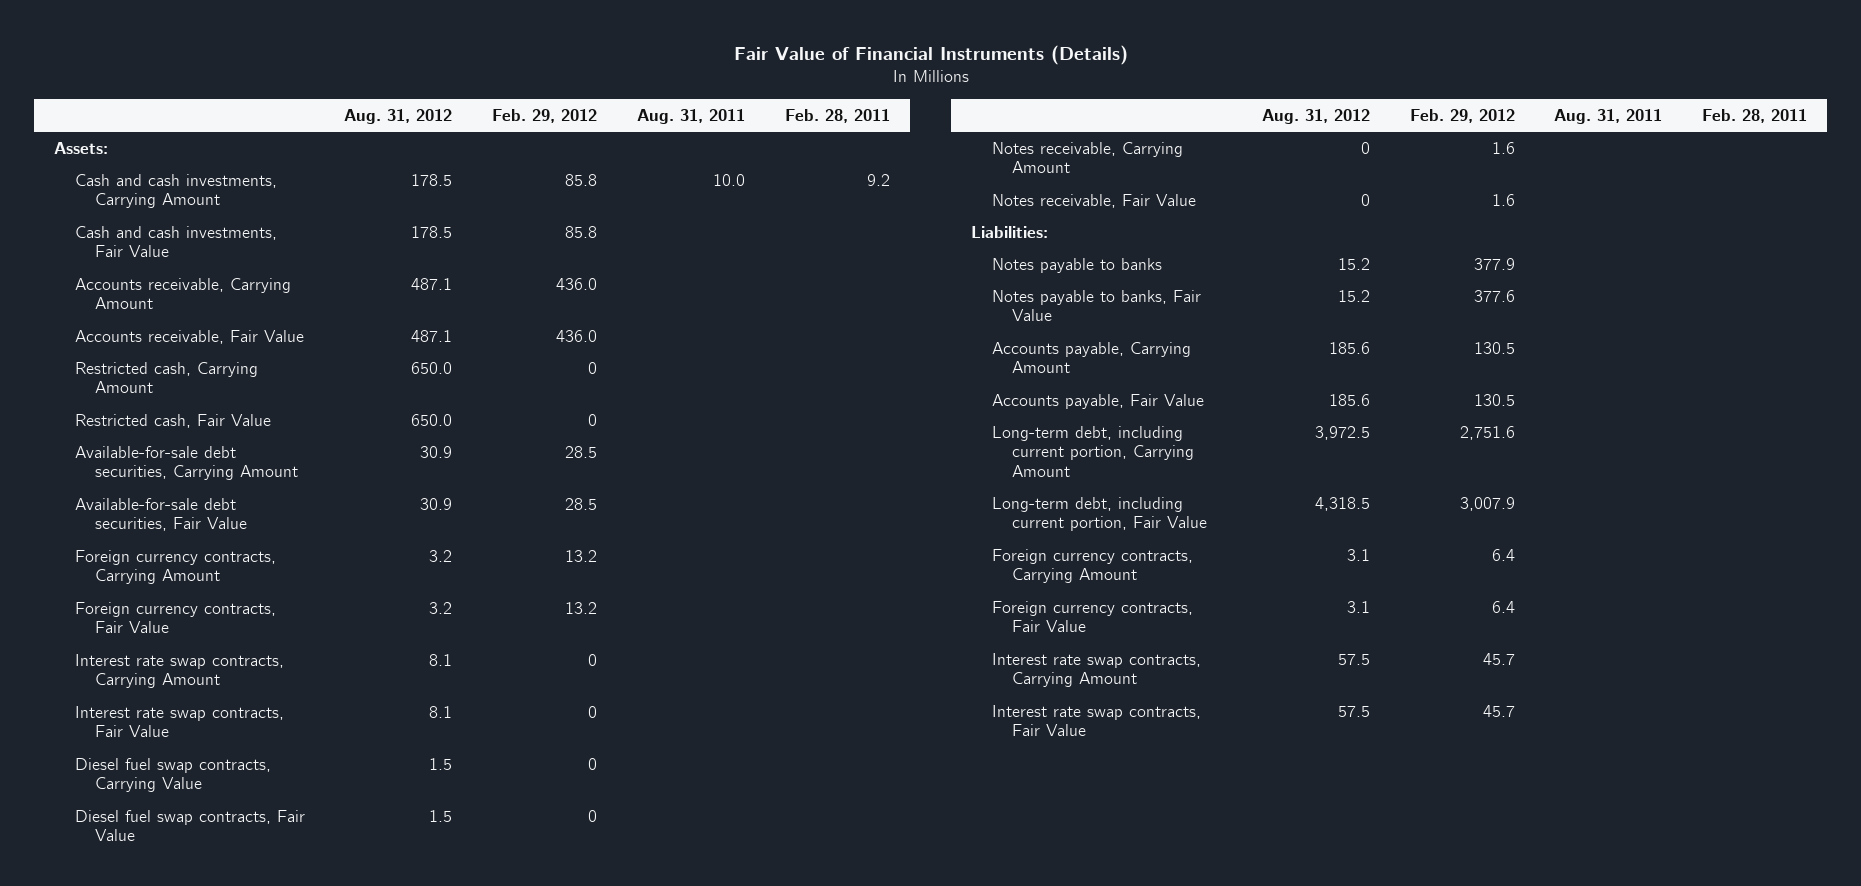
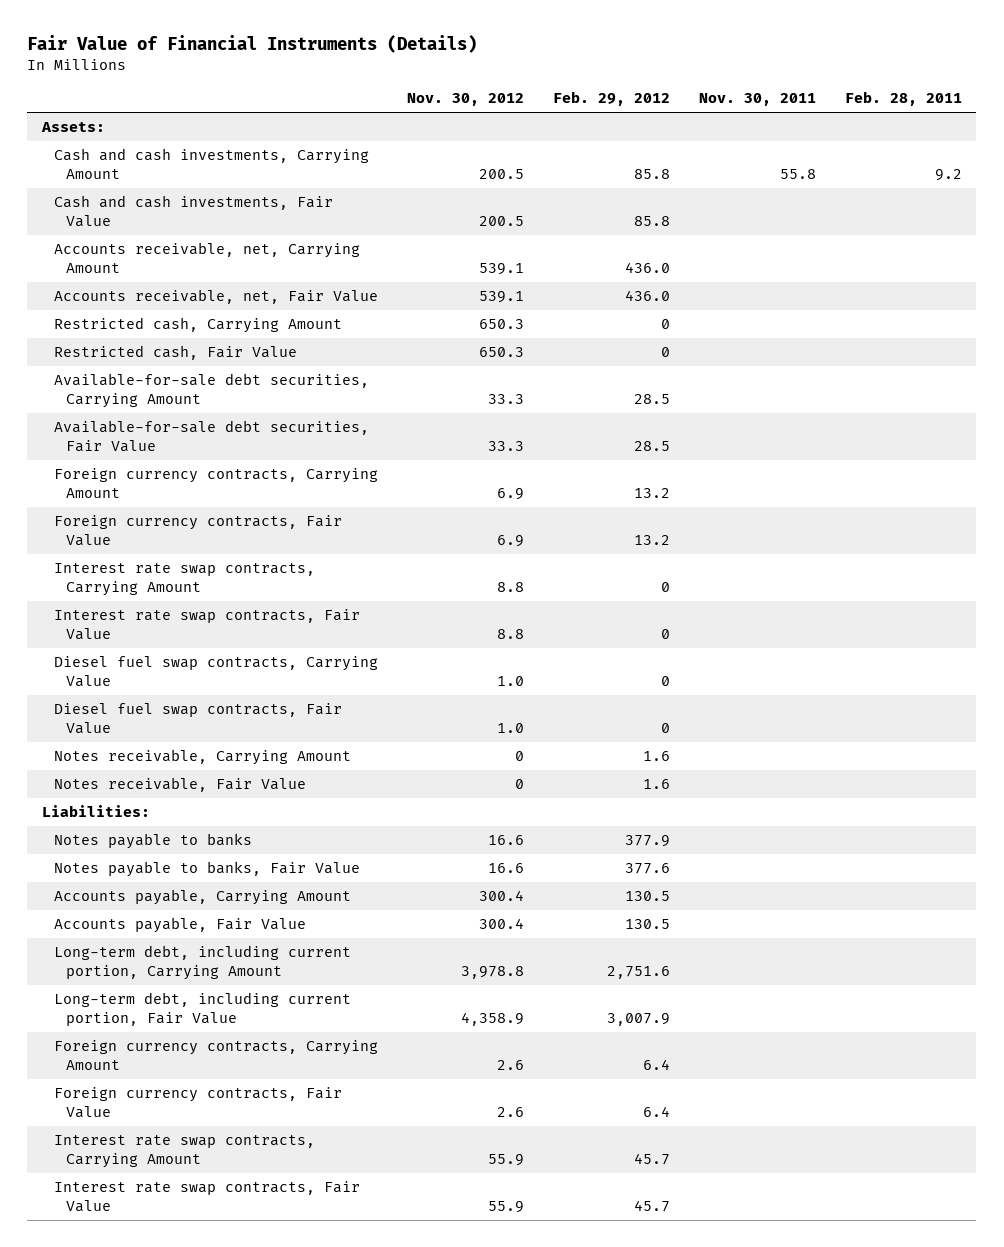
[344,108,453,124] Aug. 31, 2012 -> none
[637,108,746,124] Aug. 31, 2011 -> none
none -> [407,93,525,107] Nov. 30, 2012
none -> [699,93,817,107] Nov. 30, 2011
[74,277,291,310] Accounts receivable, Carrying Amount -> [54,242,361,273] Accounts receivable, net, Carrying Amount
[74,329,304,344] Accounts receivable, Fair Value -> [54,289,379,305] Accounts receivable, net, Fair Value

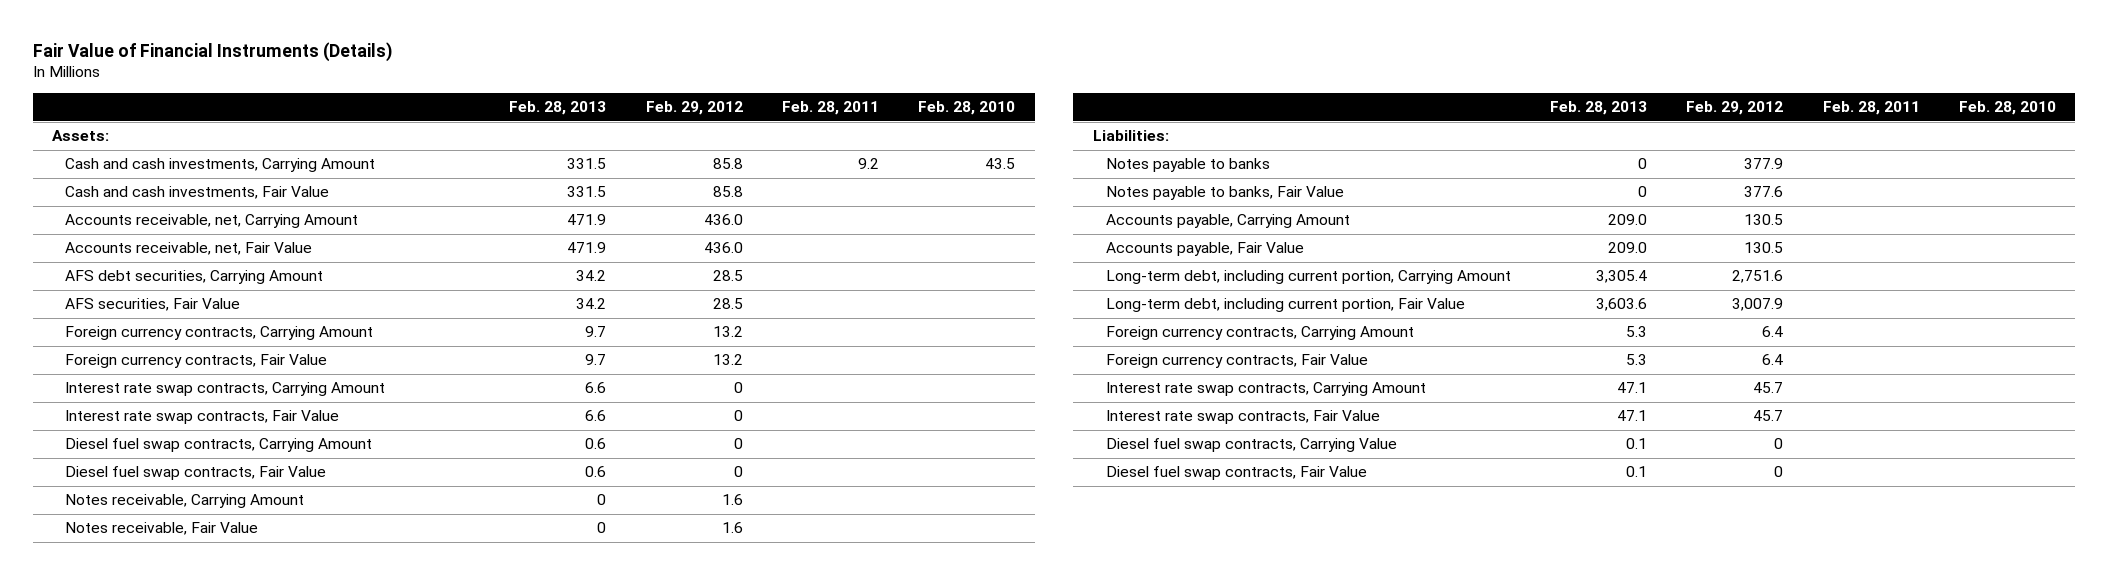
[407,93,525,107] Nov. 30, 2012 -> none
[699,93,817,107] Nov. 30, 2011 -> none
none -> [509,101,607,116] Feb. 28, 2013
none -> [918,101,1016,116] Feb. 28, 2010
[54,317,343,334] Restricted cash, Carrying Amount -> none
[54,345,298,361] Restricted cash, Fair Value -> none
[54,373,370,408] Available-for-sale debt securities, Carrying Amount -> [65,270,324,285] AFS debt securities, Carrying Amount
[54,420,370,452] Available-for-sale debt securities, Fair Value -> [65,298,241,312] AFS securities, Fair Value
none -> [65,438,373,453] Diesel fuel swap contracts, Carrying Amount
[54,656,379,687] Diesel fuel swap contracts, Carrying Value -> [1105,438,1397,453] Diesel fuel swap contracts, Carrying Value
none -> [1105,466,1367,481] Diesel fuel swap contracts, Fair Value

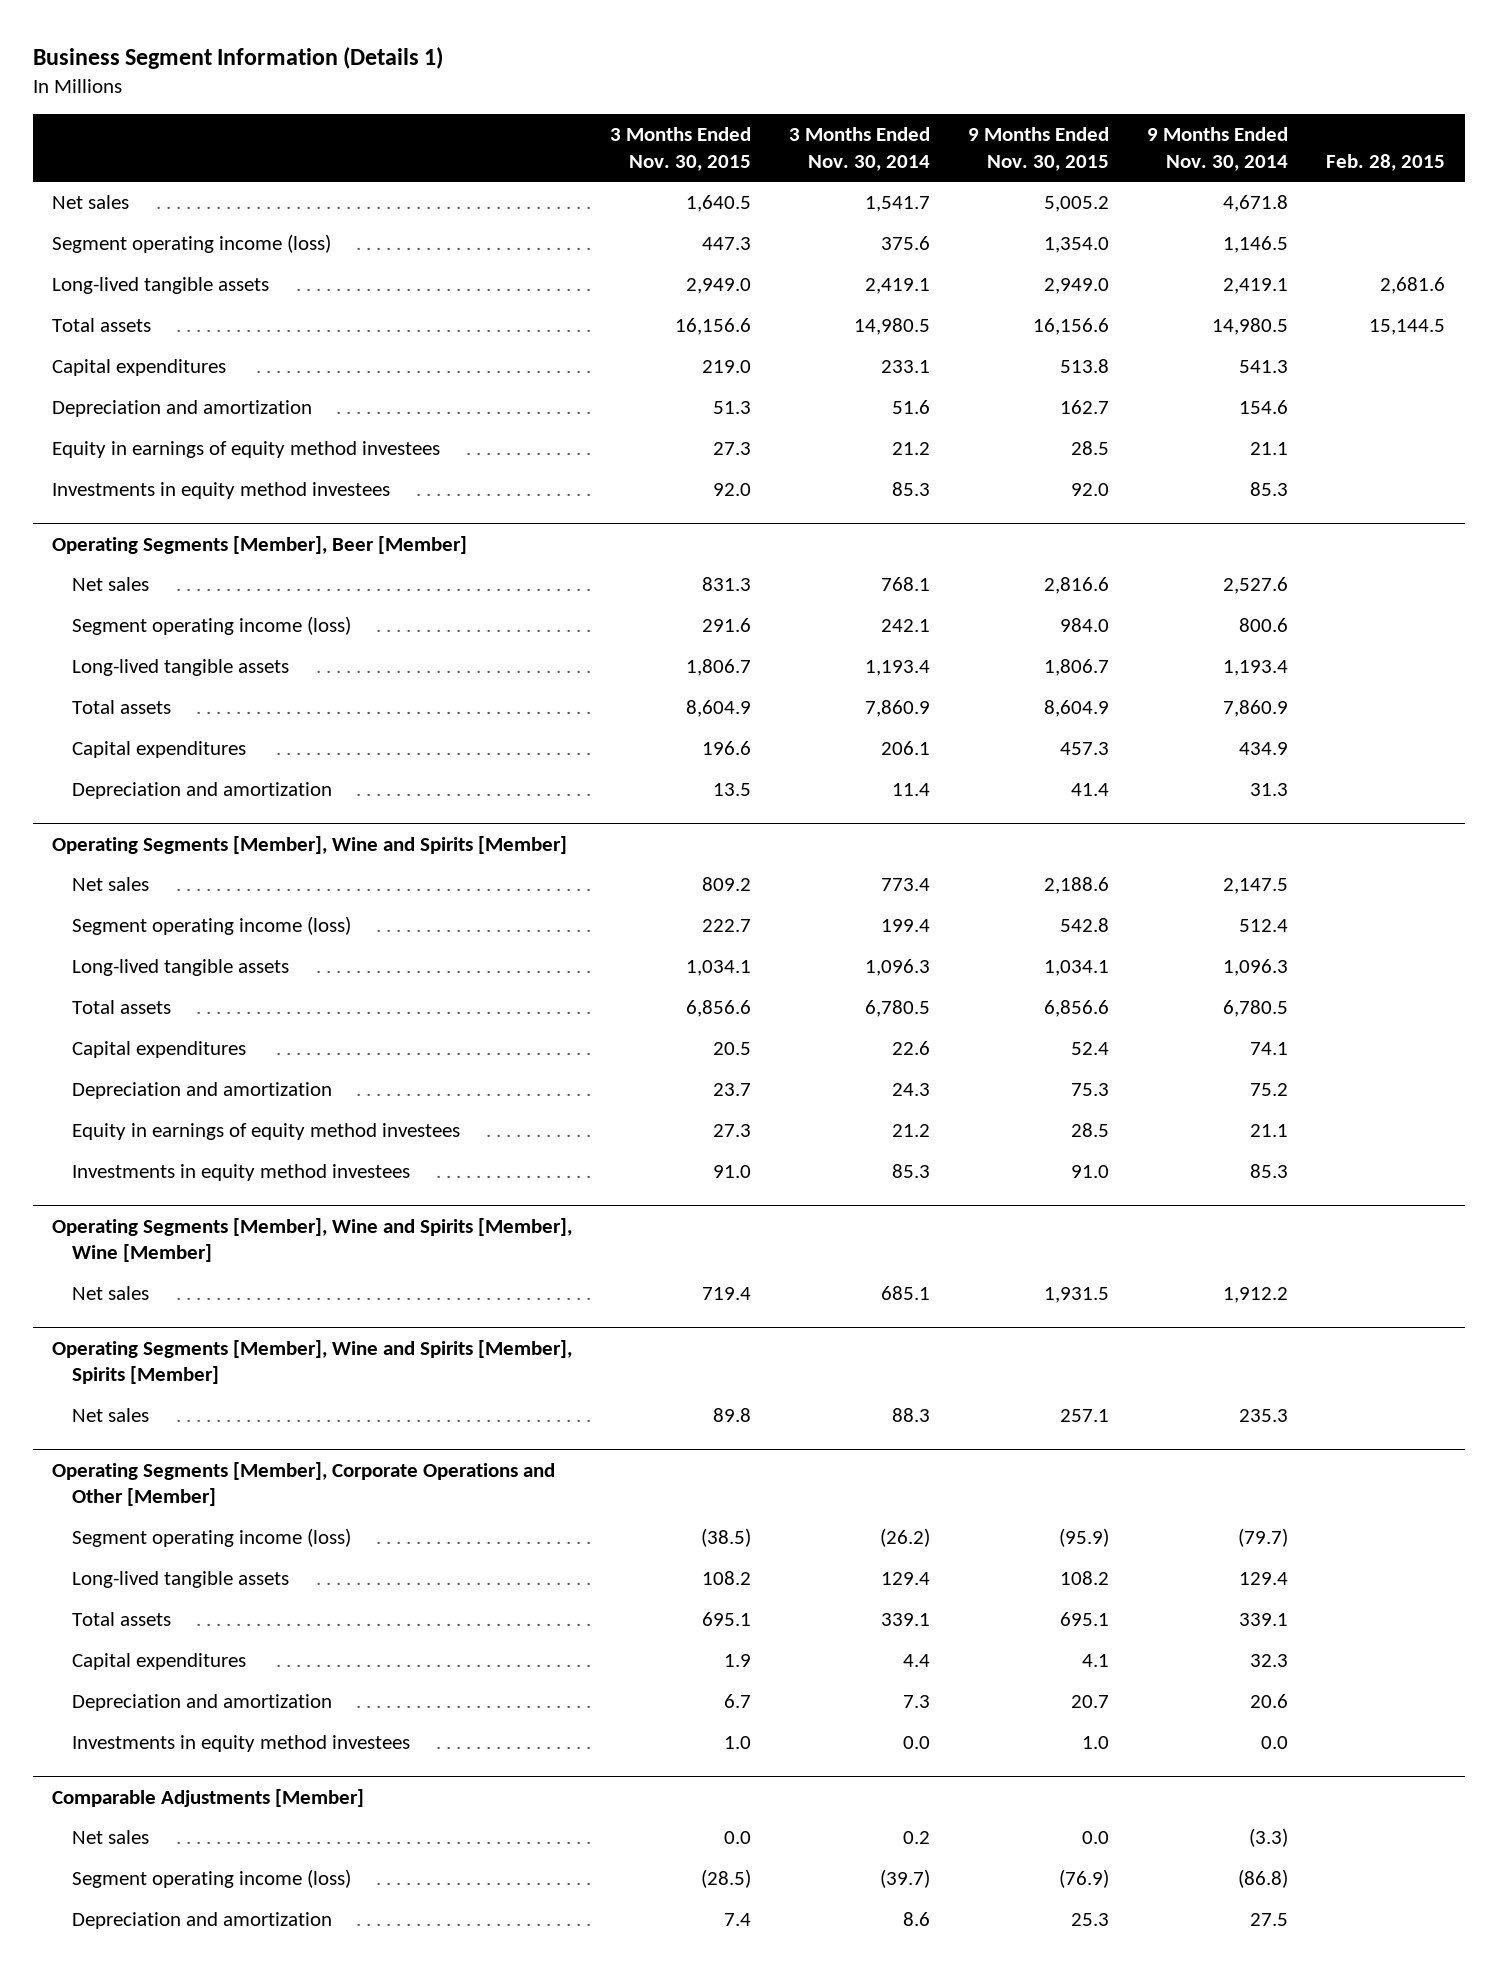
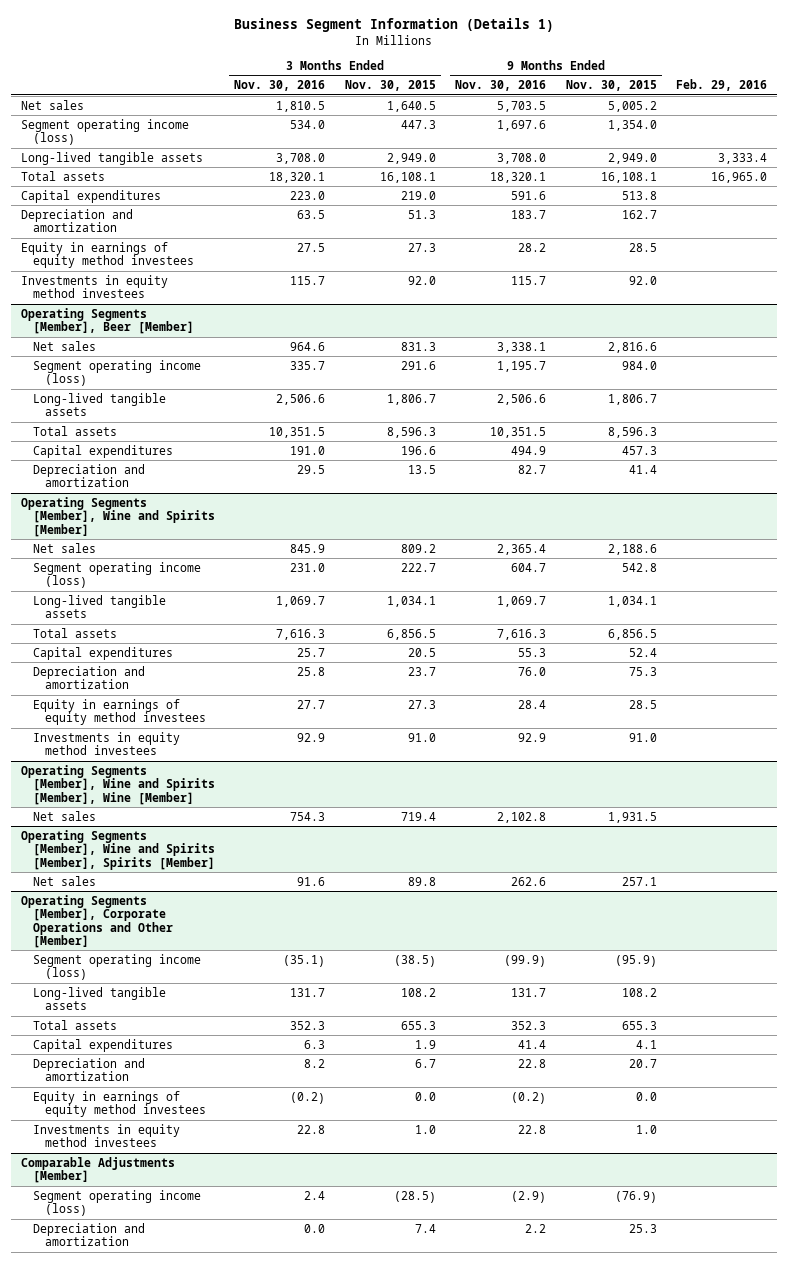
[789,126,931,171] 3 Months Ended Nov. 30, 2014 -> none
[1147,126,1289,171] 9 Months Ended Nov. 30, 2014 -> none
[1326,153,1446,171] Feb. 28, 2015 -> none
none -> [234,80,326,92] Nov. 30, 2016
none -> [455,80,547,92] Nov. 30, 2016
none -> [676,79,768,92] Feb. 29, 2016
[674,318,751,336] 16,156.6 -> [379,171,436,183] 16,108.1
[1033,318,1110,336] 16,156.6 -> [600,171,657,183] 16,108.1
[685,700,751,718] 8,604.9 -> [386,426,436,438] 8,596.3
[1044,700,1110,718] 8,604.9 -> [607,426,657,438] 8,596.3
[685,1000,751,1018] 6,856.6 -> [386,628,436,640] 6,856.5
[1044,1000,1110,1018] 6,856.6 -> [607,628,657,640] 6,856.5
[701,1612,751,1627] 695.1 -> [400,1020,436,1030] 655.3
[1060,1612,1110,1627] 695.1 -> [621,1020,657,1030] 655.3
none -> [32,1090,206,1118] Equity in earnings of equity method investees
[71,1830,149,1845] Net sales -> none

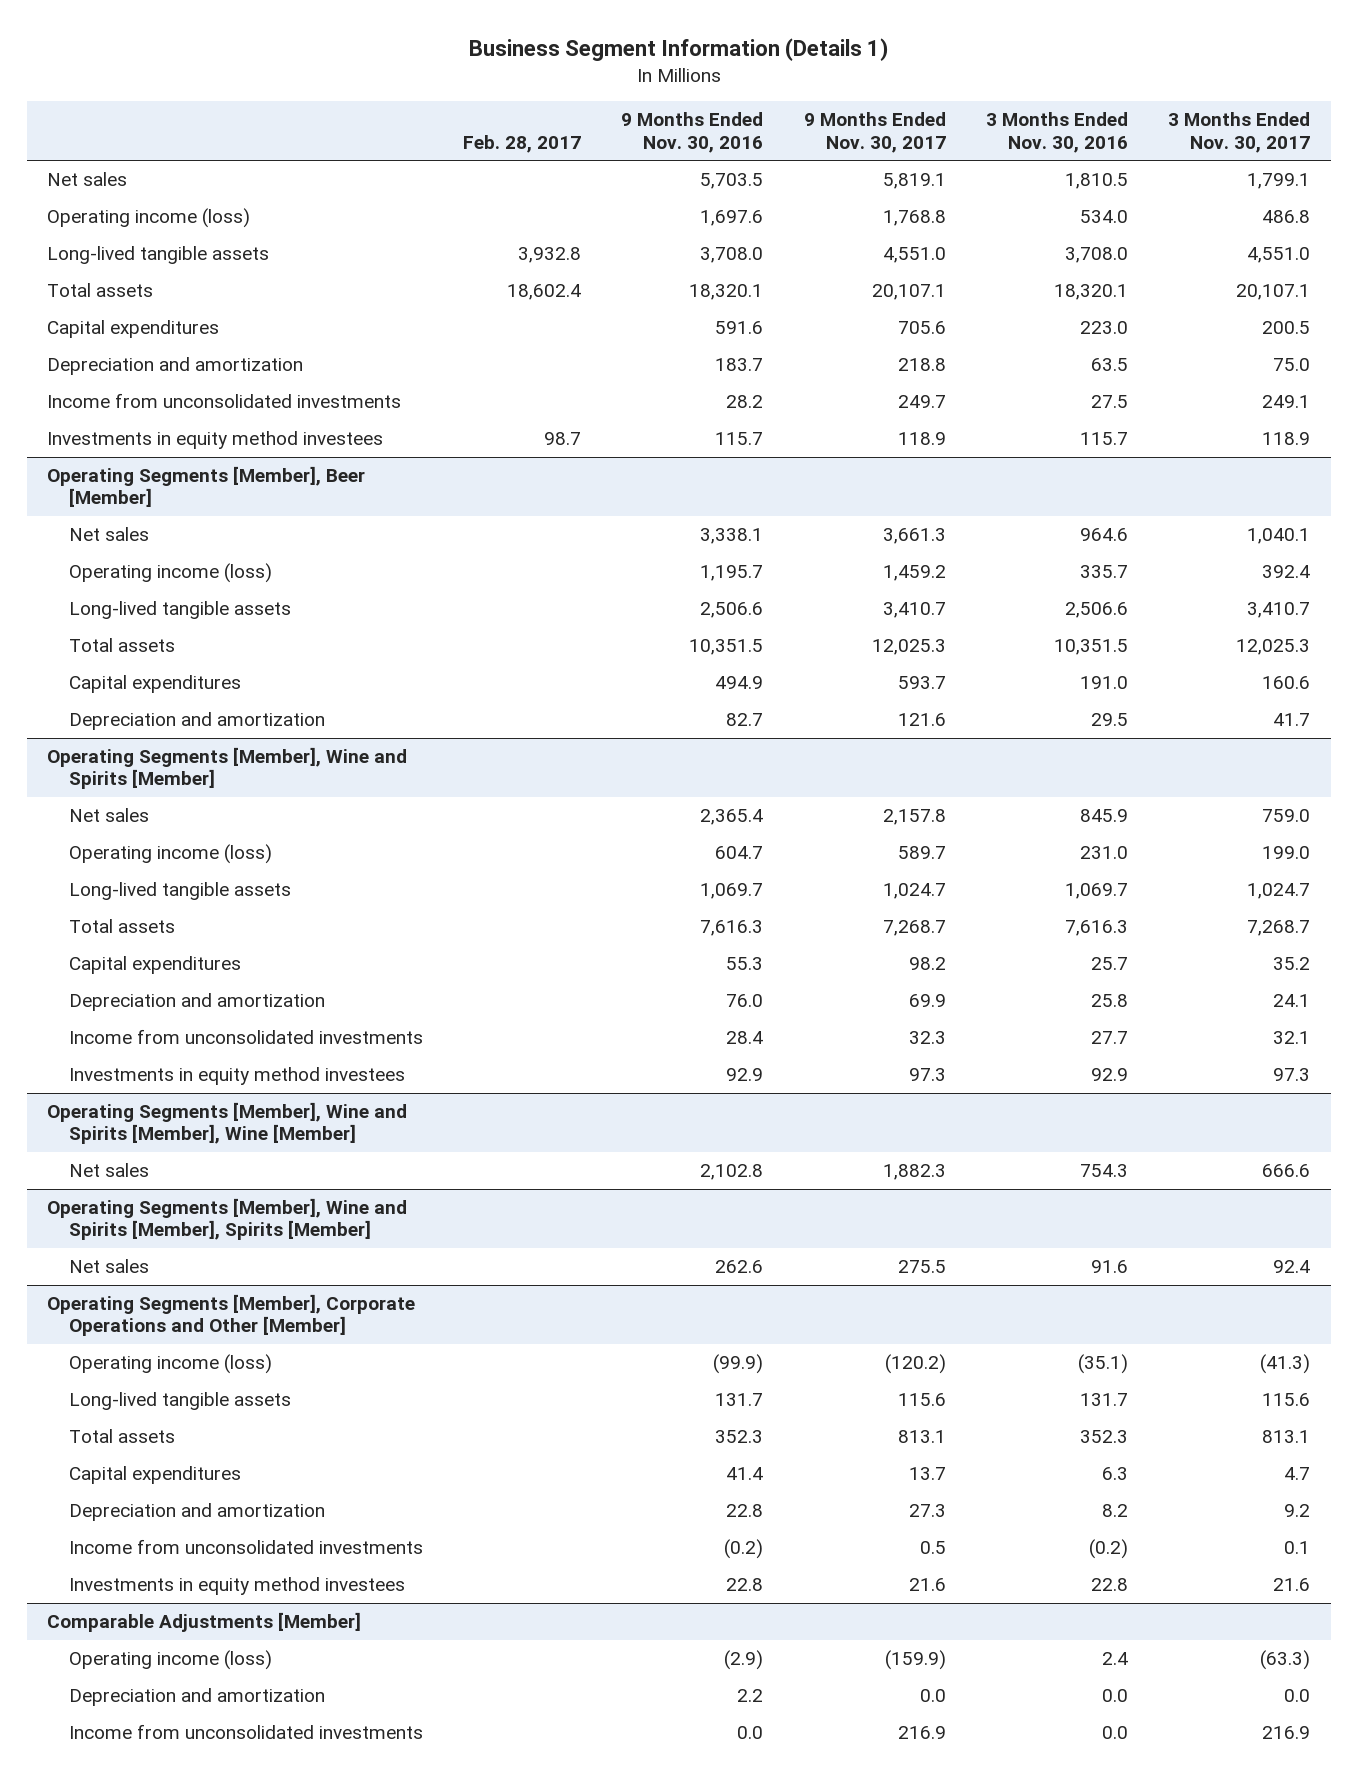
[344,80,436,92] Nov. 30, 2015 -> none
[565,80,657,92] Nov. 30, 2015 -> none
[676,79,768,92] Feb. 29, 2016 -> none
none -> [462,134,581,153] Feb. 28, 2017
none -> [803,112,946,153] 9 Months Ended Nov. 30, 2017
none -> [1168,112,1311,153] 3 Months Ended Nov. 30, 2017
[21,118,190,146] Segment operating income (loss) -> [46,208,250,229] Operating income (loss)
[21,241,194,269] Equity in earnings of equity method investees -> [46,393,401,409] Income from unconsolidated investments
[32,359,201,387] Segment operating income (loss) -> [68,563,272,584] Operating income (loss)
[32,561,201,589] Segment operating income (loss) -> [68,844,272,865] Operating income (loss)
[32,698,206,726] Equity in earnings of equity method investees -> [68,1029,423,1045] Income from unconsolidated investments
[32,953,201,981] Segment operating income (loss) -> [68,1354,272,1375] Operating income (loss)
[32,1090,206,1118] Equity in earnings of equity method investees -> none
none -> [68,1539,423,1555] Income from unconsolidated investments
[32,1189,201,1217] Segment operating income (loss) -> [68,1650,272,1671] Operating income (loss)
none -> [68,1724,423,1740] Income from unconsolidated investments

